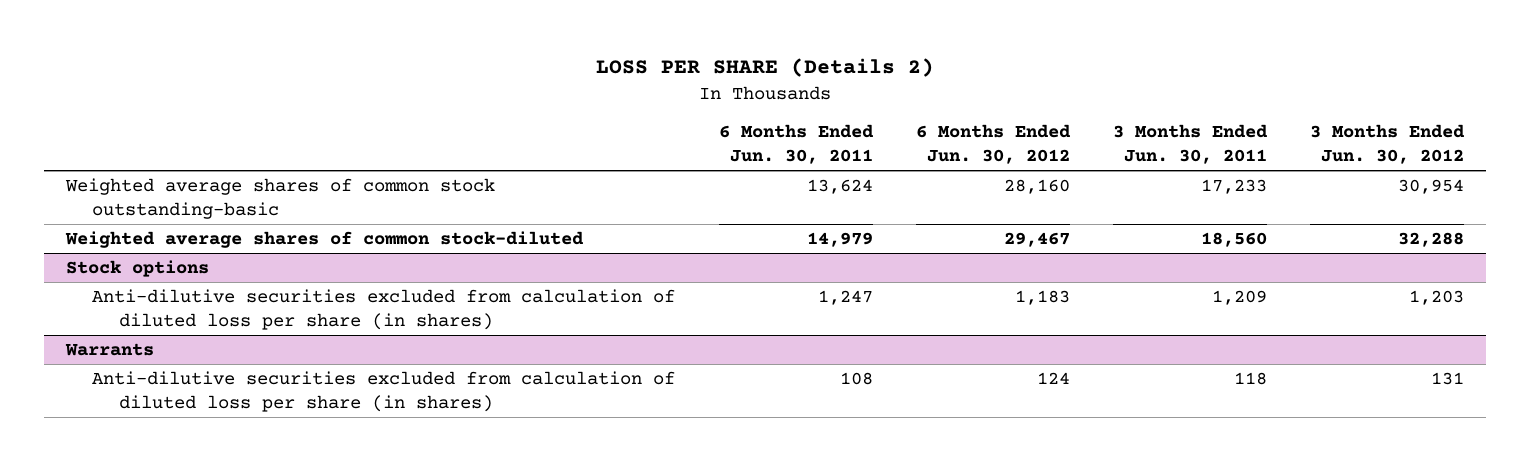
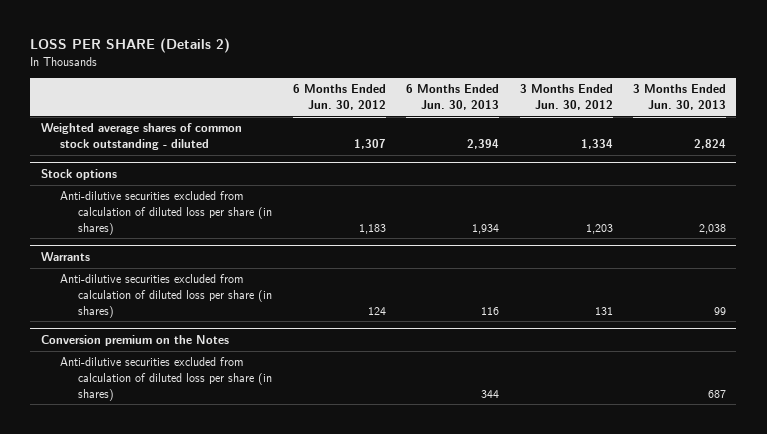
[718,124,874,165] 6 Months Ended Jun. 30, 2011 -> none
[1112,124,1268,165] 3 Months Ended Jun. 30, 2011 -> none
none -> [406,84,500,111] 6 Months Ended Jun. 30, 2013
none -> [632,84,726,111] 3 Months Ended Jun. 30, 2013
[64,177,495,219] Weighted average shares of common stock outstanding-basic -> none
[64,230,584,248] Weighted average shares of common stock-diluted -> [40,123,242,151] Weighted average shares of common stock outstanding - diluted
[1003,231,1070,247] 29,467 -> [353,139,386,150] 1,307
[1397,231,1464,247] 32,288 -> [580,139,613,150] 1,334
none -> [40,335,229,347] Conversion premium on the Notes
none -> [59,357,273,401] Anti-dilutive securities excluded from calculation of diluted loss per share (in shares)

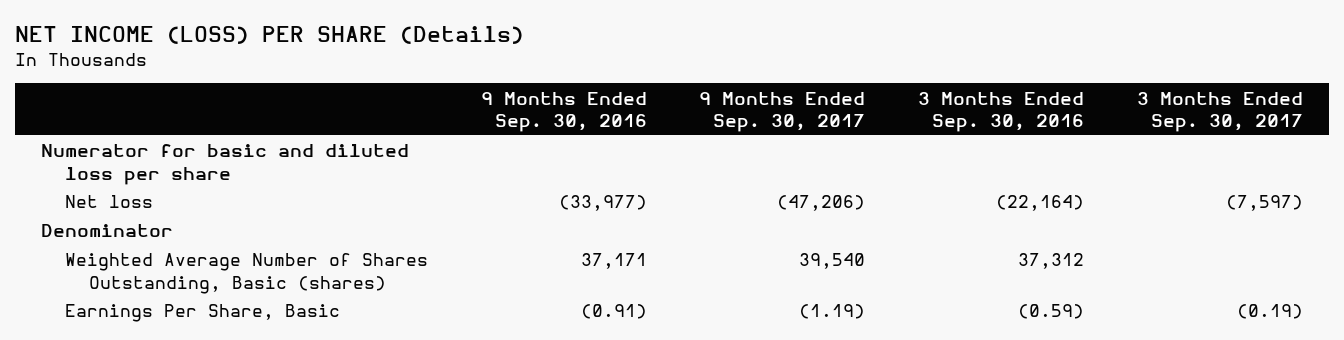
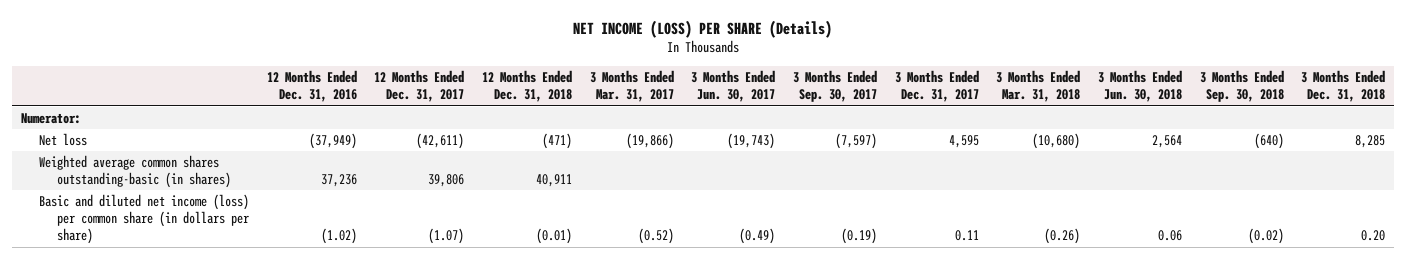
[480,91,647,133] 9 Months Ended Sep. 30, 2016 -> none
[699,91,866,133] 9 Months Ended Sep. 30, 2017 -> none
[918,91,1085,133] 3 Months Ended Sep. 30, 2016 -> none
none -> [266,70,357,103] 12 Months Ended Dec. 31, 2016
none -> [374,70,465,103] 12 Months Ended Dec. 31, 2017
none -> [482,70,573,103] 12 Months Ended Dec. 31, 2018
none -> [589,70,674,103] 3 Months Ended Mar. 31, 2017
none -> [691,70,776,103] 3 Months Ended Jun. 30, 2017
none -> [894,70,979,103] 3 Months Ended Dec. 31, 2017
none -> [996,70,1081,103] 3 Months Ended Mar. 31, 2018
none -> [1097,70,1182,103] 3 Months Ended Jun. 30, 2018
none -> [1199,70,1284,103] 3 Months Ended Sep. 30, 2018
none -> [1301,70,1386,103] 3 Months Ended Dec. 31, 2018
[40,144,409,185] Numerator for basic and diluted loss per share -> [21,112,82,124] Numerator:
[40,224,173,238] Denominator -> none
[65,304,341,323] Earnings Per Share, Basic -> none
[65,253,429,294] Weighted Average Number of Shares Outstanding, Basic (shares) -> [39,154,232,189] Weighted average common shares outstanding-basic (in shares)
none -> [39,193,250,245] Basic and diluted net income (loss) per common share (in dollars per share)

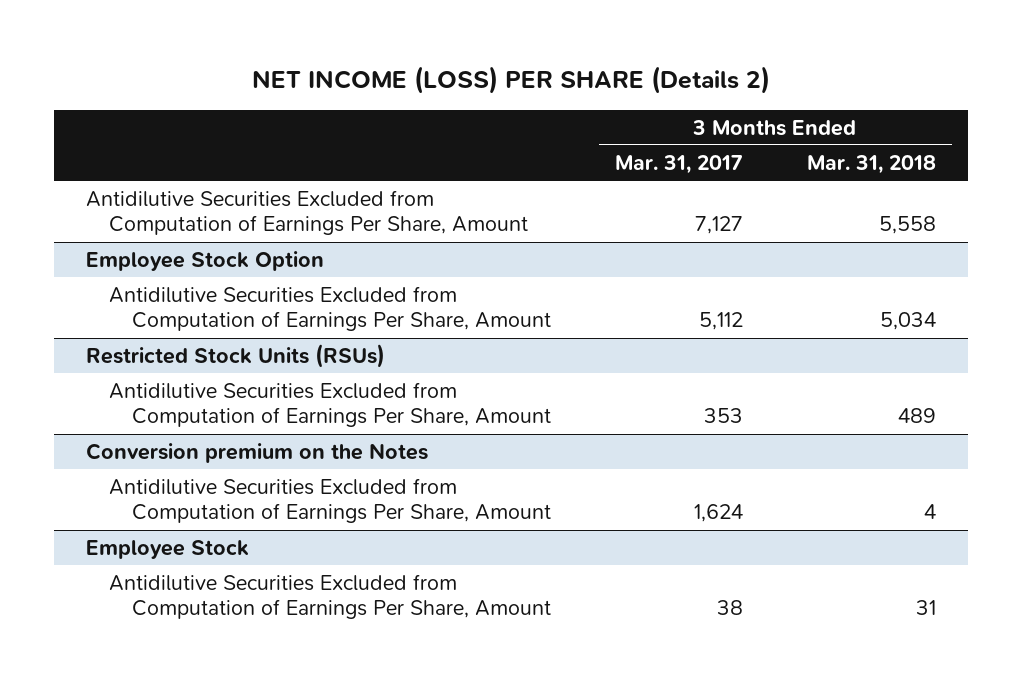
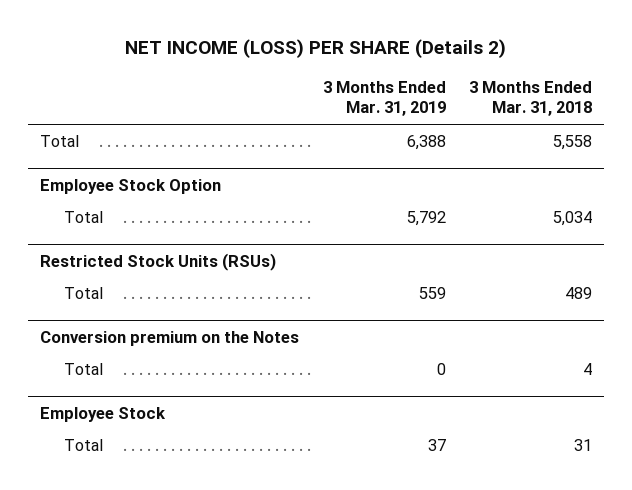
[614,154,743,174] Mar. 31, 2017 -> none
none -> [322,81,446,117] 3 Months Ended Mar. 31, 2019
[86,190,528,236] Antidilutive Securities Excluded from Computation of Earnings Per Share, Amount -> [40,135,80,148] Total
[108,286,551,332] Antidilutive Securities Excluded from Computation of Earnings Per Share, Amount -> [63,211,103,224] Total
[108,382,551,428] Antidilutive Securities Excluded from Computation of Earnings Per Share, Amount -> [63,287,103,300] Total
[108,478,551,524] Antidilutive Securities Excluded from Computation of Earnings Per Share, Amount -> [63,363,103,376] Total
[108,574,551,620] Antidilutive Securities Excluded from Computation of Earnings Per Share, Amount -> [63,439,103,452] Total

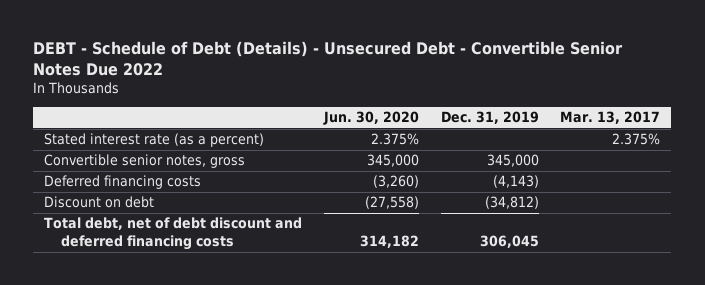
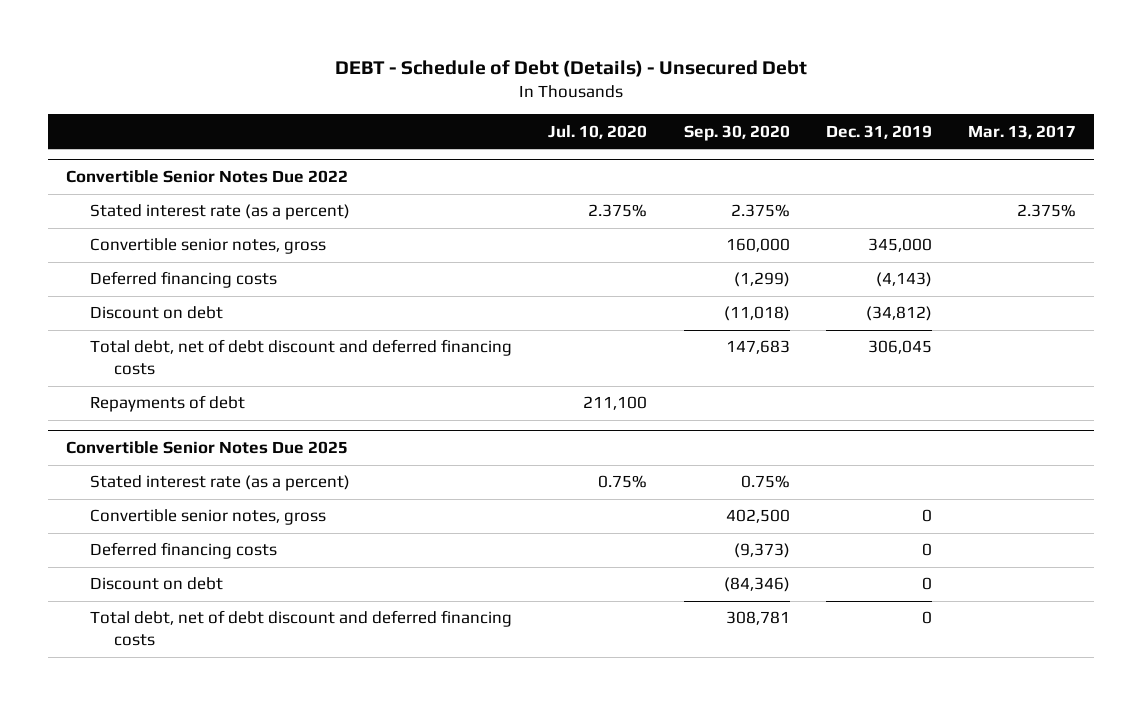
[33,41,624,77] DEBT - Schedule of Debt (Details) - Unsecured Debt - Convertible Senior Notes Due 2022 -> [334,60,807,78] DEBT - Schedule of Debt (Details) - Unsecured Debt
[322,111,419,126] Jun. 30, 2020 -> none
none -> [548,124,648,139] Jul. 10, 2020
none -> [683,124,790,141] Sep. 30, 2020
none -> [66,170,349,184] Convertible Senior Notes Due 2022
none -> [90,395,246,413] Repayments of debt
none -> [66,441,349,455] Convertible Senior Notes Due 2025
none -> [90,475,351,492] Stated interest rate (as a percent)
none -> [90,509,327,526] Convertible senior notes, gross
none -> [90,542,278,560] Deferred financing costs
none -> [90,577,224,591] Discount on debt
none -> [90,610,513,647] Total debt, net of debt discount and deferred financing costs

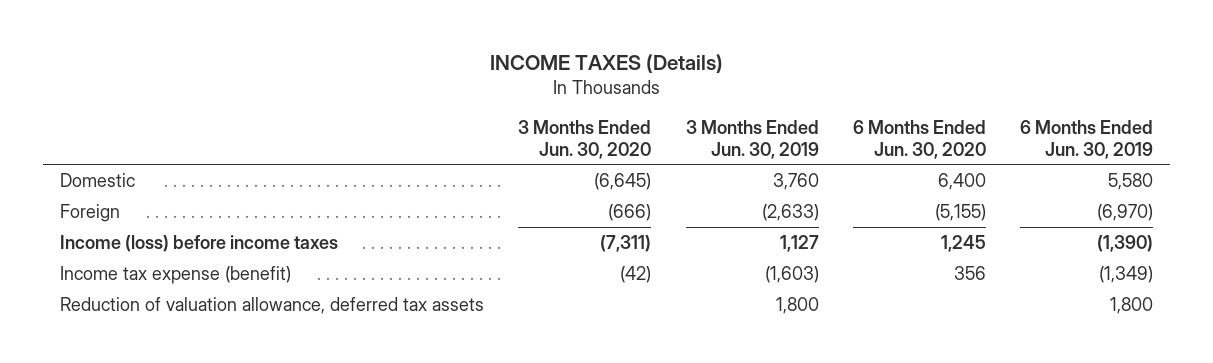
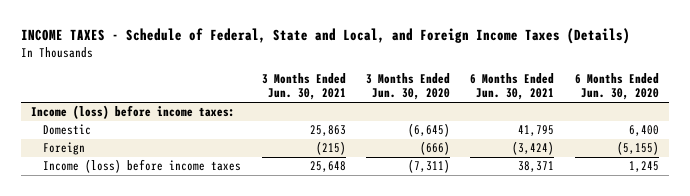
[489,54,723,74] INCOME TAXES (Details) -> [20,28,630,45] INCOME TAXES - Schedule of Federal, State and Local, and Foreign Income Taxes (Details)
[685,120,819,159] 3 Months Ended Jun. 30, 2019 -> none
[1020,120,1154,159] 6 Months Ended Jun. 30, 2019 -> none
none -> [261,72,346,101] 3 Months Ended Jun. 30, 2021
none -> [470,72,555,101] 6 Months Ended Jun. 30, 2021
none -> [30,105,235,120] Income (loss) before income taxes:
[59,265,291,284] Income tax expense (benefit) -> none
[59,296,484,314] Reduction of valuation allowance, deferred tax assets -> none

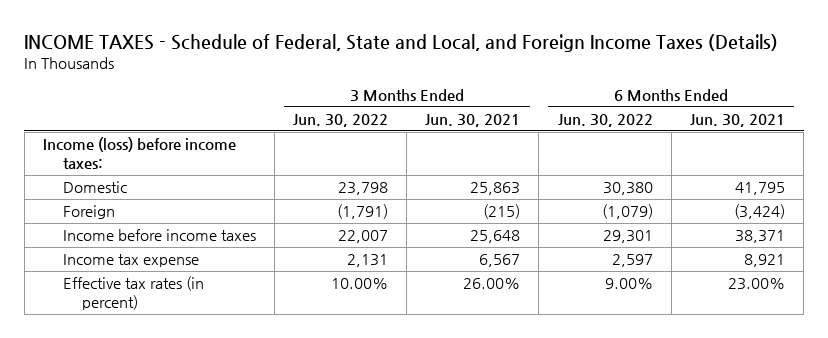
[365,72,450,101] 3 Months Ended Jun. 30, 2020 -> none
[574,72,659,101] 6 Months Ended Jun. 30, 2020 -> none
none -> [292,114,388,128] Jun. 30, 2022
none -> [557,114,653,128] Jun. 30, 2022
[43,159,242,174] Income (loss) before income taxes -> [62,229,256,242] Income before income taxes
none -> [62,254,199,268] Income tax expense
none -> [62,276,204,311] Effective tax rates (in percent)

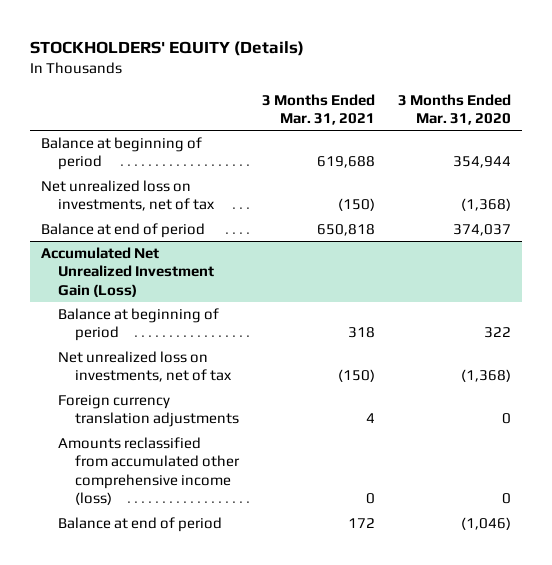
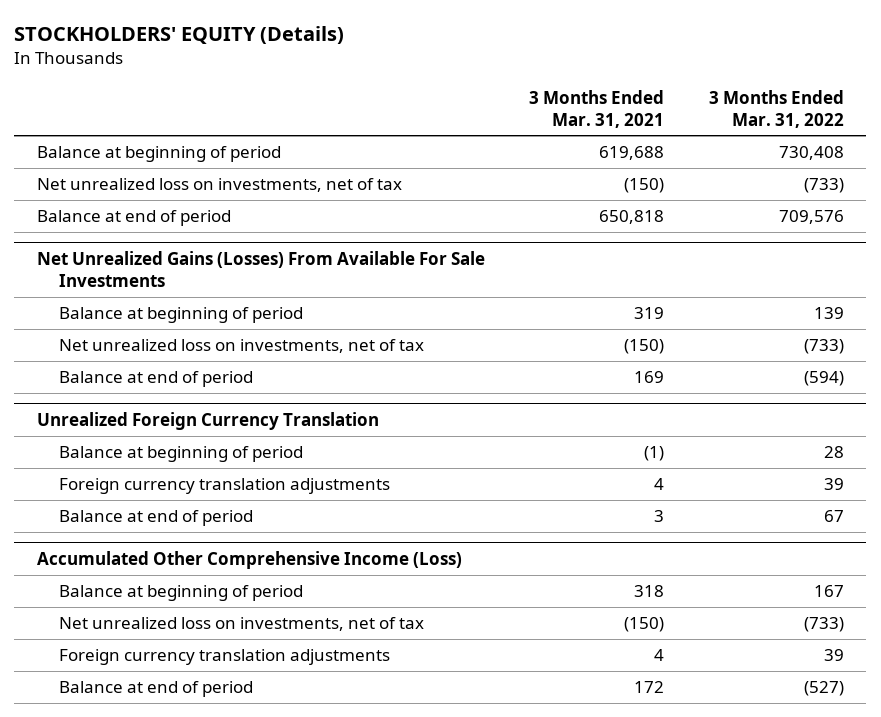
[397,93,511,126] 3 Months Ended Mar. 31, 2020 -> none
none -> [709,89,845,128] 3 Months Ended Mar. 31, 2022
[41,246,215,297] Accumulated Net Unrealized Investment Gain (Loss) -> [36,251,485,287] Net Unrealized Gains (Losses) From Available For Sale Investments
none -> [59,307,304,324] Balance at beginning of period
none -> [59,339,425,354] Net unrealized loss on investments, net of tax
none -> [59,371,254,388] Balance at end of period
none -> [36,412,379,431] Unrealized Foreign Currency Translation
none -> [59,446,304,463] Balance at beginning of period
none -> [59,478,391,495] Foreign currency translation adjustments
none -> [59,510,254,527] Balance at end of period
none -> [36,551,462,570] Accumulated Other Comprehensive Income (Loss)
[58,436,241,506] Amounts reclassified from accumulated other comprehensive income (loss) -> none

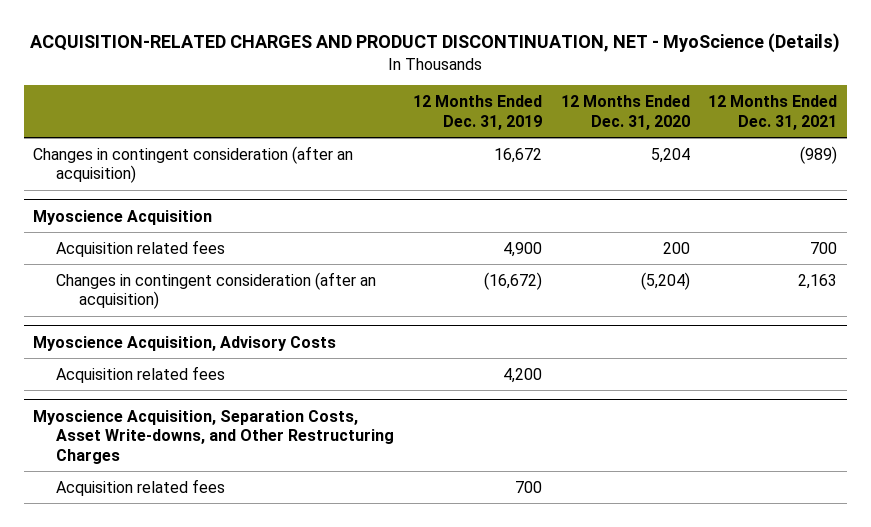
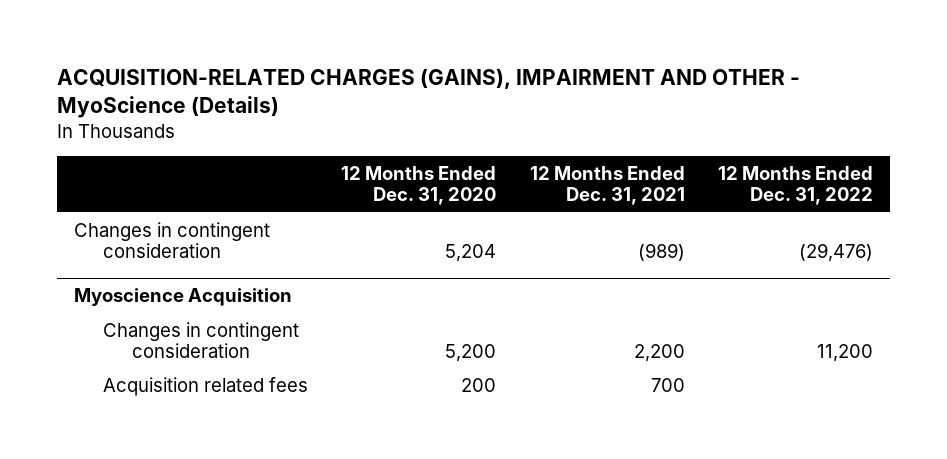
[30,33,841,54] ACQUISITION-RELATED CHARGES AND PRODUCT DISCONTINUATION, NET - MyoScience (Details) -> [56,68,800,119] ACQUISITION-RELATED CHARGES (GAINS), IMPAIRMENT AND OTHER - MyoScience (Details)
[412,95,542,130] 12 Months Ended Dec. 31, 2019 -> none
none -> [718,166,874,206] 12 Months Ended Dec. 31, 2022
[33,145,354,184] Changes in contingent consideration (after an acquisition) -> [73,221,270,258] Changes in contingent consideration
none -> [102,321,299,358] Changes in contingent consideration
[56,271,377,310] Changes in contingent consideration (after an acquisition) -> none
[33,335,337,351] Myoscience Acquisition, Advisory Costs -> none
[56,365,226,383] Acquisition related fees -> none
[33,409,395,464] Myoscience Acquisition, Separation Costs, Asset Write-downs, and Other Restructuring Charges -> none
[56,478,226,496] Acquisition related fees -> none

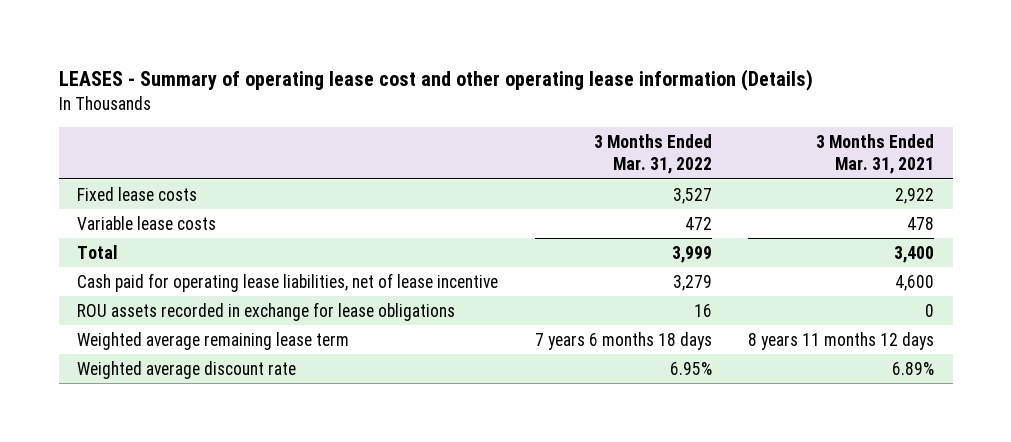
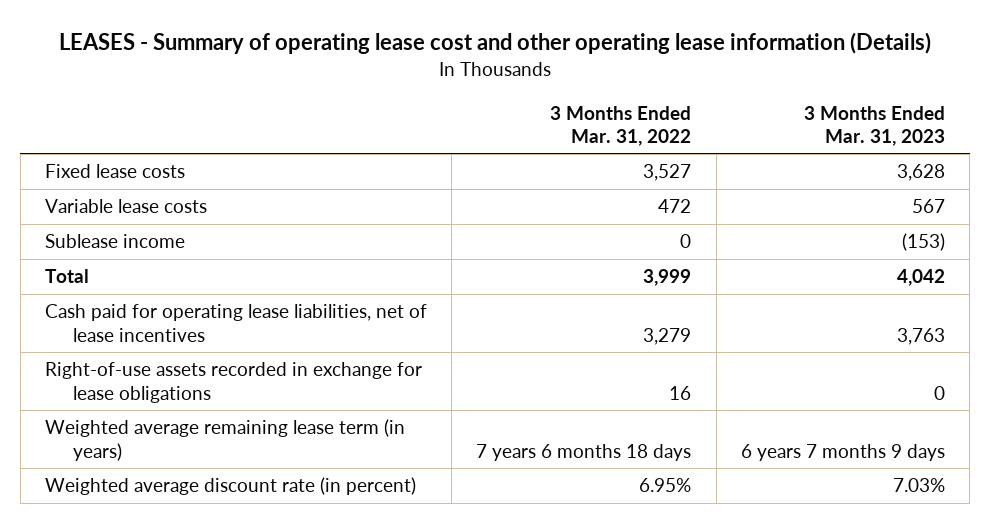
[816,134,935,175] 3 Months Ended Mar. 31, 2021 -> none
none -> [803,105,945,146] 3 Months Ended Mar. 31, 2023
none -> [44,234,185,249] Sublease income
[77,272,499,292] Cash paid for operating lease liabilities, net of lease incentive -> [44,304,427,342] Cash paid for operating lease liabilities, net of lease incentives
[77,301,456,321] ROU assets recorded in exchange for lease obligations -> [44,362,422,403] Right-of-use assets recorded in exchange for lease obligations
[77,331,350,350] Weighted average remaining lease term -> [44,419,405,461] Weighted average remaining lease term (in years)
[77,360,297,379] Weighted average discount rate -> [44,477,416,496] Weighted average discount rate (in percent)

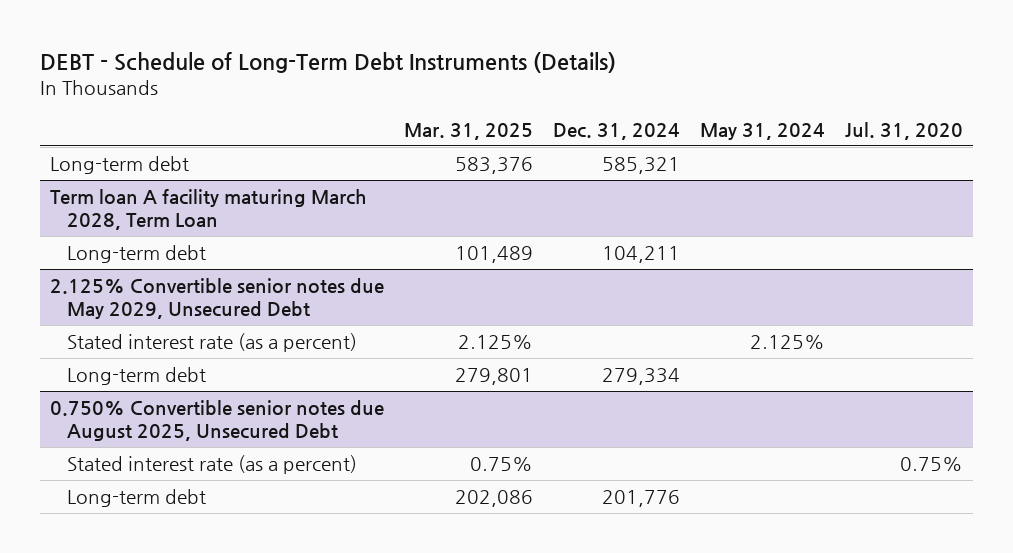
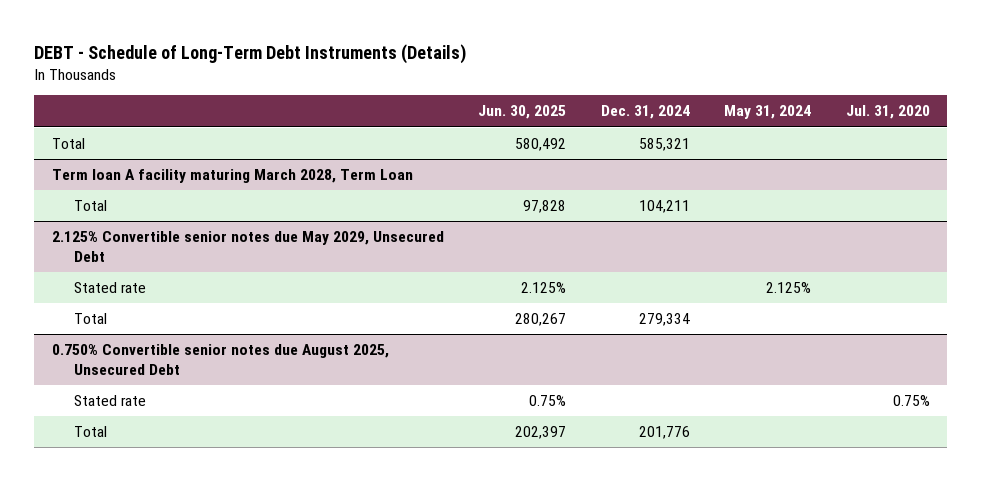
[404,122,534,140] Mar. 31, 2025 -> none
none -> [478,105,567,120] Jun. 30, 2025
[50,156,190,175] Long-term debt -> [51,138,85,150] Total
[67,245,207,264] Long-term debt -> [74,200,108,212] Total
[67,333,358,353] Stated interest rate (as a percent) -> [74,282,147,294] Stated rate
[67,367,207,386] Long-term debt -> [74,313,108,325] Total
[67,455,358,475] Stated interest rate (as a percent) -> [74,395,147,407] Stated rate
[67,489,207,508] Long-term debt -> [74,426,108,438] Total

